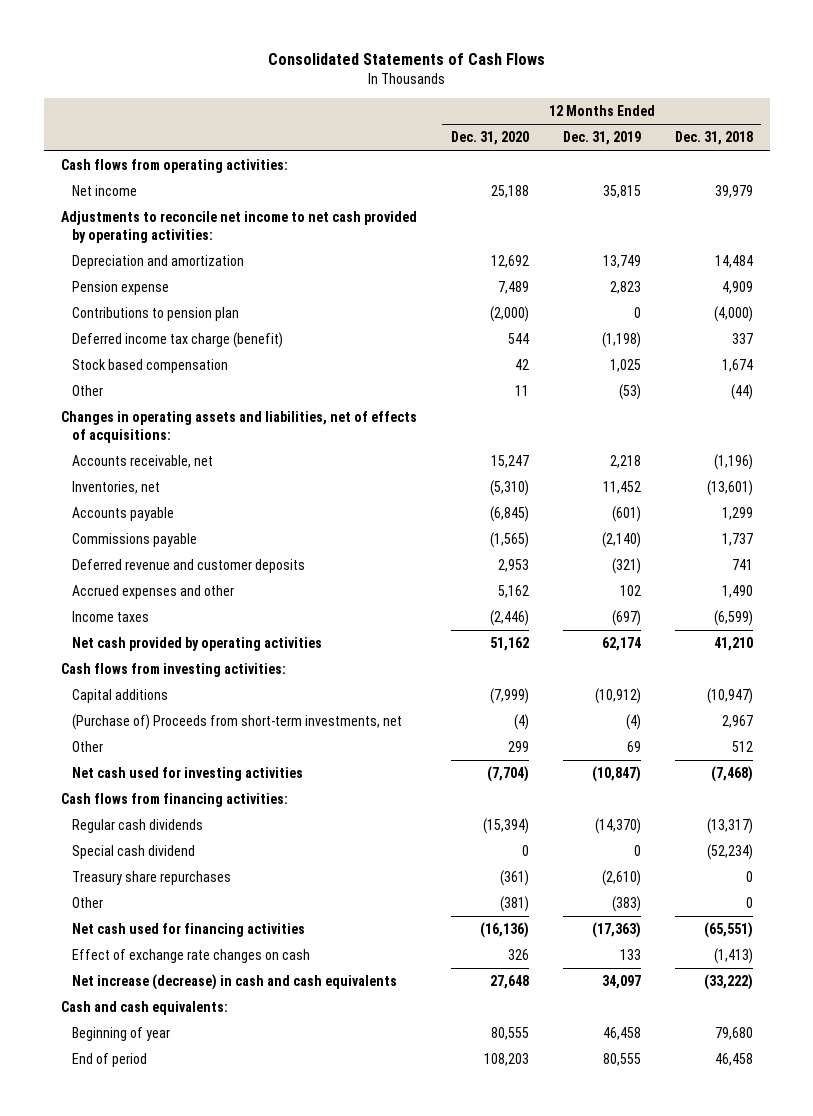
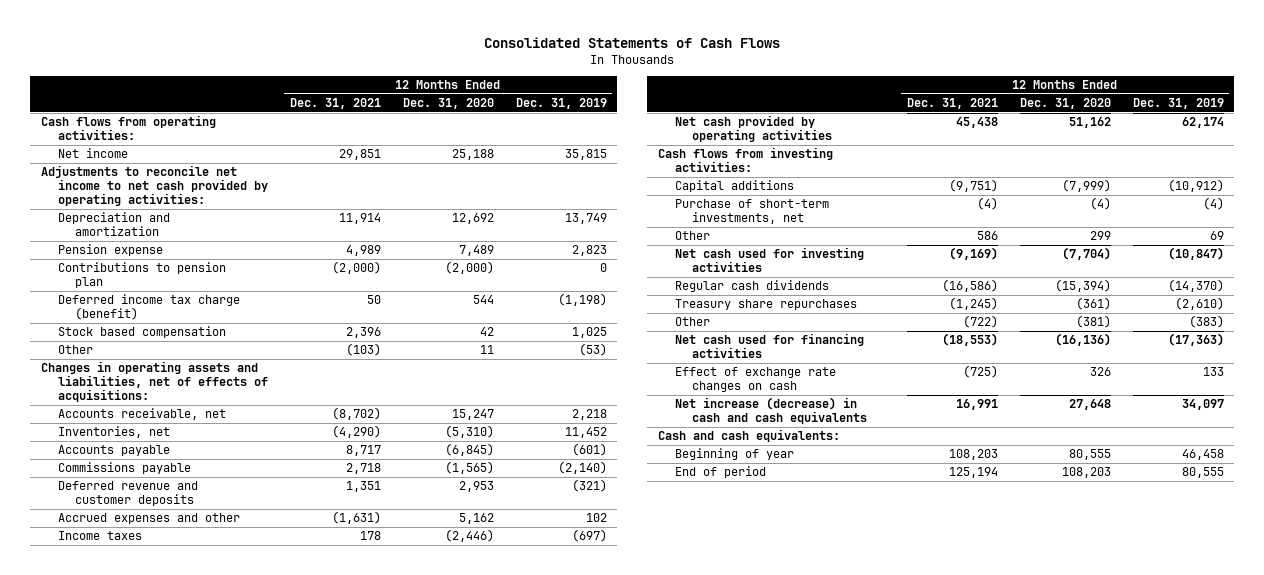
[674,131,753,146] Dec. 31, 2018 -> none
none -> [289,98,381,110] Dec. 31, 2021
[72,714,403,731] (Purchase of) Proceeds from short-term investments, net -> [675,199,830,225] Purchase of short-term investments, net
[60,793,288,808] Cash flows from financing activities: -> none
[72,845,196,860] Special cash dividend -> none

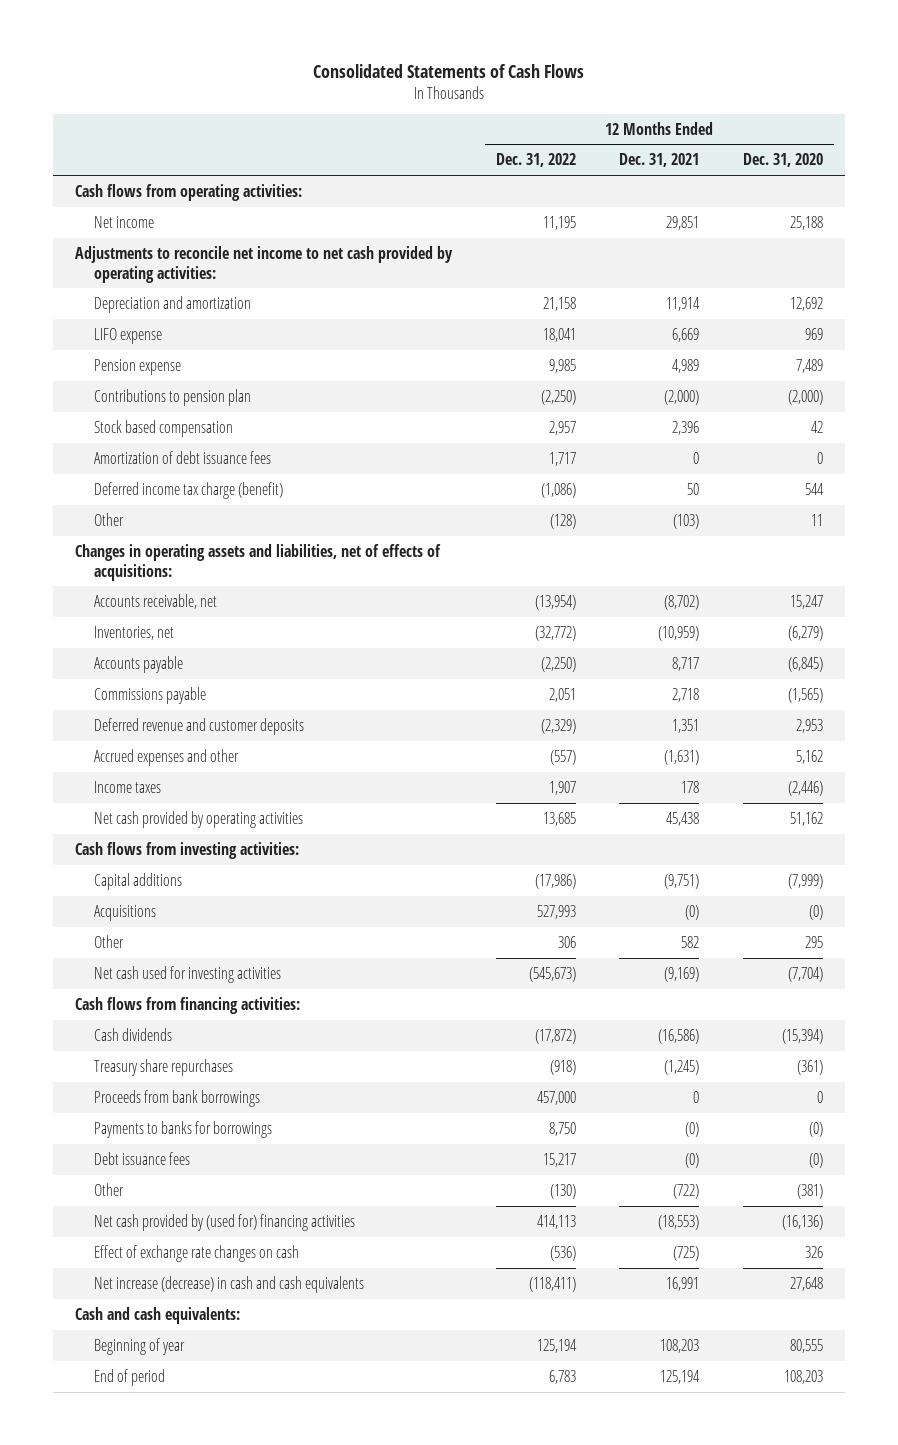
[515,98,607,110] Dec. 31, 2019 -> none
none -> [495,153,576,168] Dec. 31, 2022
none -> [94,327,163,344] LIFO expense
none -> [94,450,272,464] Amortization of debt issuance fees
[57,294,240,321] Deferred income tax charge (benefit) -> [94,481,284,499] Deferred income tax charge (benefit)
[331,425,381,439] (4,290) -> [658,625,700,641] (10,959)
[444,425,494,439] (5,310) -> [787,625,823,641] (6,279)
[675,199,830,225] Purchase of short-term investments, net -> none
none -> [94,904,157,921] Acquisitions
[976,231,998,241] 586 -> [681,935,700,948] 582
[1089,231,1111,241] 299 -> [804,935,823,948] 295
none -> [75,996,301,1014] Cash flows from financing activities:
[675,280,830,293] Regular cash dividends -> [94,1027,173,1041] Cash dividends
none -> [94,1089,261,1107] Proceeds from bank borrowings
none -> [94,1120,273,1138] Payments to banks for borrowings
none -> [94,1151,191,1165] Debt issuance fees
[675,333,865,359] Net cash used for financing activities -> [94,1213,356,1231] Net cash provided by (used for) financing activities

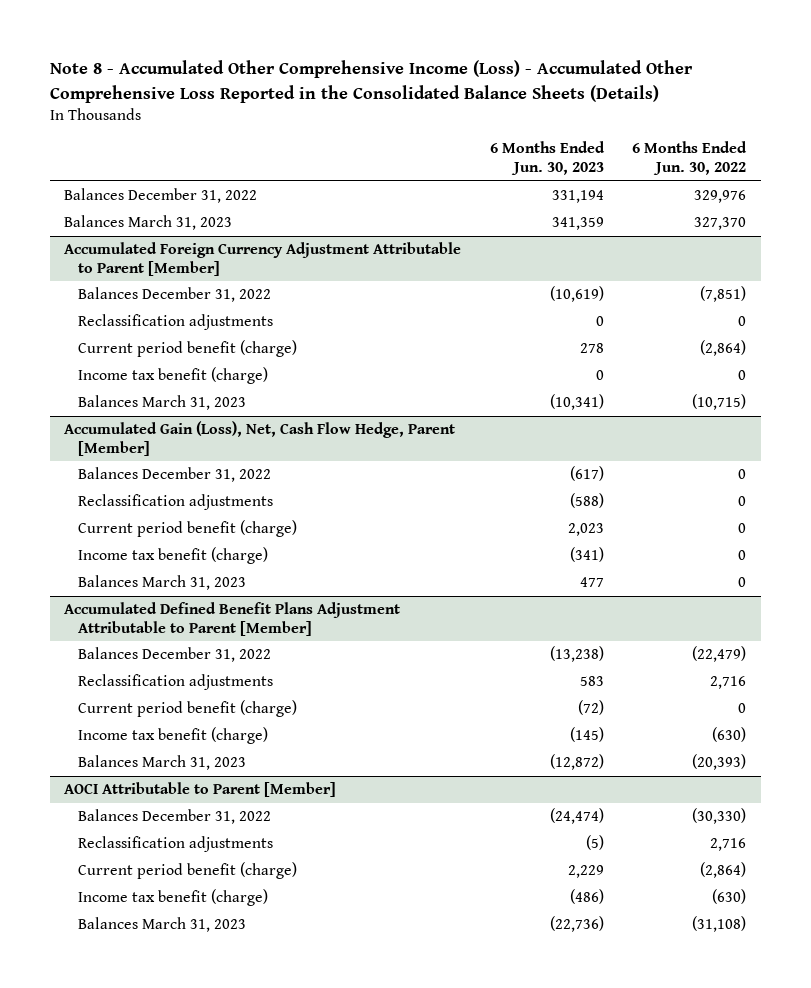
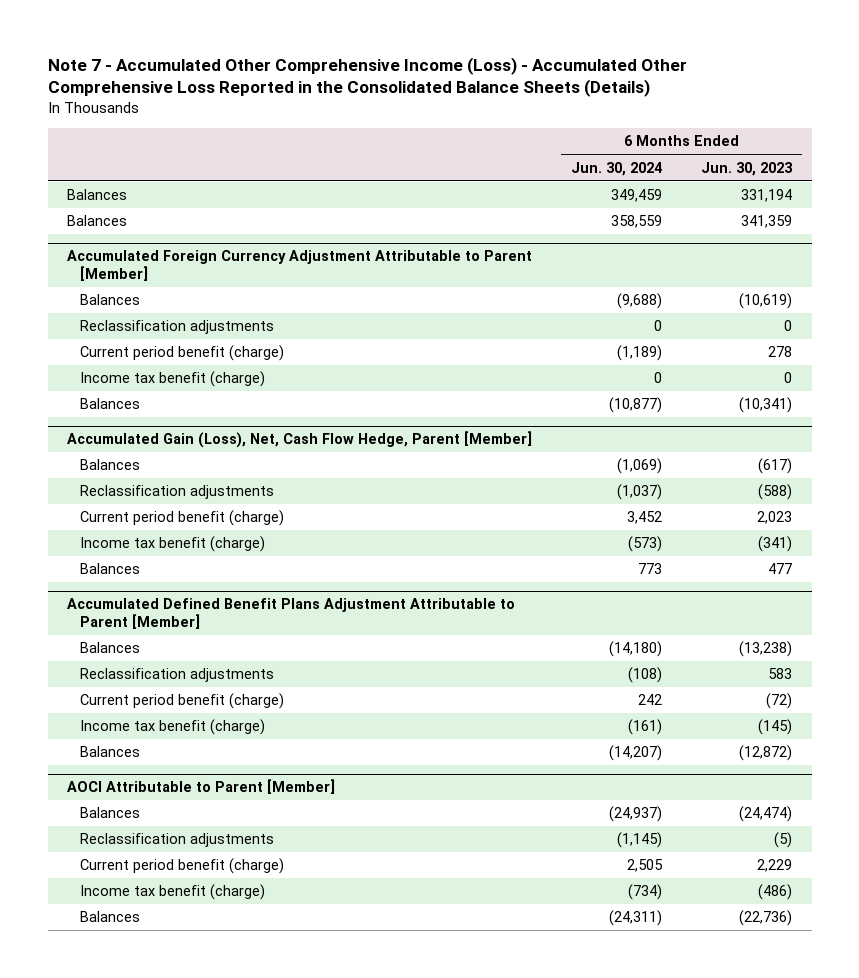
[50,60,694,103] Note 8 - Accumulated Other Comprehensive Income (Loss) - Accumulated Other Comprehensive Loss Reported in the Consolidated Balance Sheets (Details) -> [47,56,687,98] Note 7 - Accumulated Other Comprehensive Income (Loss) - Accumulated Other Comprehensive Loss Reported in the Consolidated Balance Sheets (Details)
[632,141,748,175] 6 Months Ended Jun. 30, 2022 -> none
none -> [571,161,663,176] Jun. 30, 2024
[64,188,258,204] Balances December 31, 2022 -> [67,189,128,201] Balances
[64,215,233,231] Balances March 31, 2023 -> [67,215,128,227] Balances
[78,287,272,303] Balances December 31, 2022 -> [79,294,140,306] Balances
[78,395,247,411] Balances March 31, 2023 -> [79,398,140,410] Balances
[78,467,272,483] Balances December 31, 2022 -> [79,459,140,471] Balances
[78,575,247,591] Balances March 31, 2023 -> [79,563,140,575] Balances
[78,647,272,663] Balances December 31, 2022 -> [79,642,140,654] Balances
[78,755,247,771] Balances March 31, 2023 -> [79,746,140,758] Balances
[78,809,272,825] Balances December 31, 2022 -> [79,807,140,819] Balances
[78,917,247,933] Balances March 31, 2023 -> [79,911,140,923] Balances

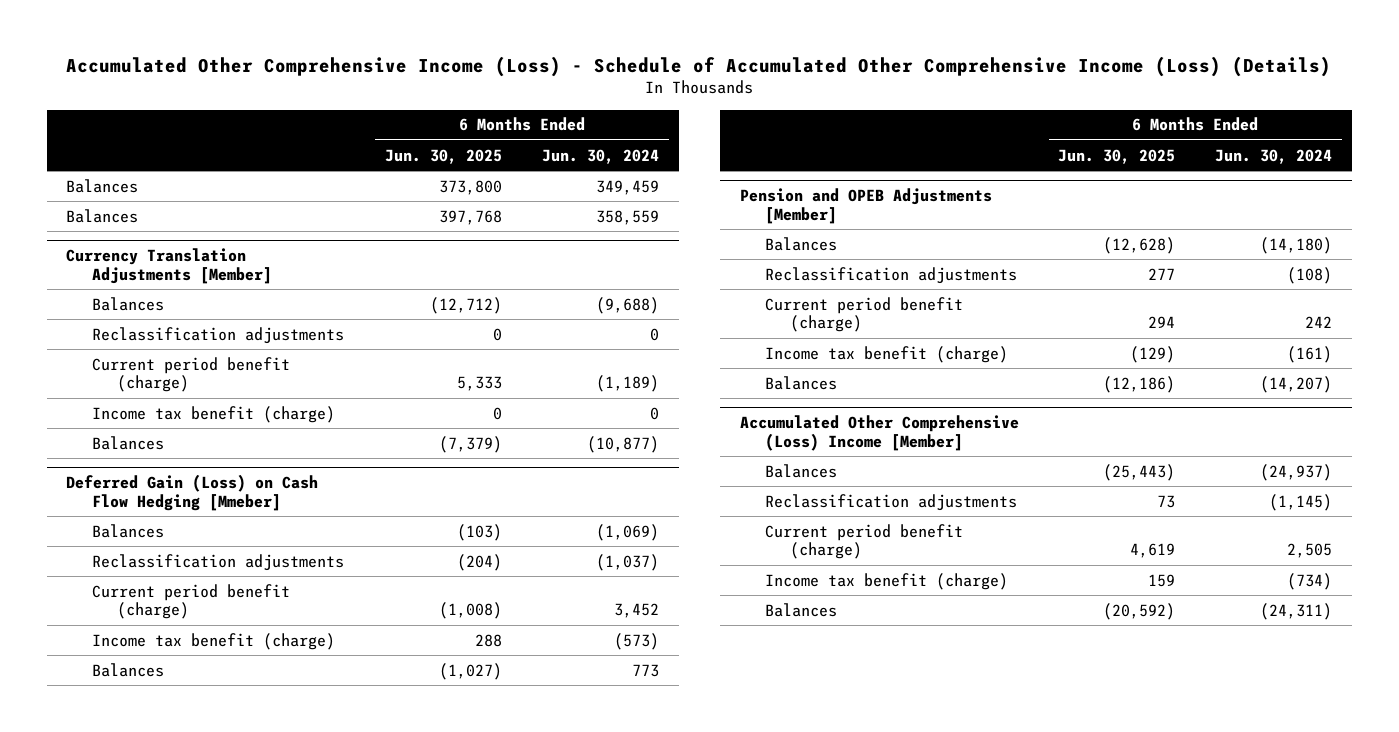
[47,56,687,98] Note 7 - Accumulated Other Comprehensive Income (Loss) - Accumulated Other Comprehensive Loss Reported in the Consolidated Balance Sheets (Details) -> [66,55,1332,77] Accumulated Other Comprehensive Income (Loss) - Schedule of Accumulated Other Comprehensive Income (Loss) (Details)
[701,161,794,176] Jun. 30, 2023 -> none
none -> [385,148,503,164] Jun. 30, 2025
[67,250,533,282] Accumulated Foreign Currency Adjustment Attributable to Parent [Member] -> [66,248,272,284] Currency Translation Adjustments [Member]
[67,431,533,449] Accumulated Gain (Loss), Net, Cash Flow Hedge, Parent [Member] -> [66,474,319,511] Deferred Gain (Loss) on Cash Flow Hedging [Mmeber]
[67,598,516,630] Accumulated Defined Benefit Plans Adjustment Attributable to Parent [Member] -> [739,188,992,224] Pension and OPEB Adjustments [Member]
[67,779,336,795] AOCI Attributable to Parent [Member] -> [739,415,1019,451] Accumulated Other Comprehensive (Loss) Income [Member]

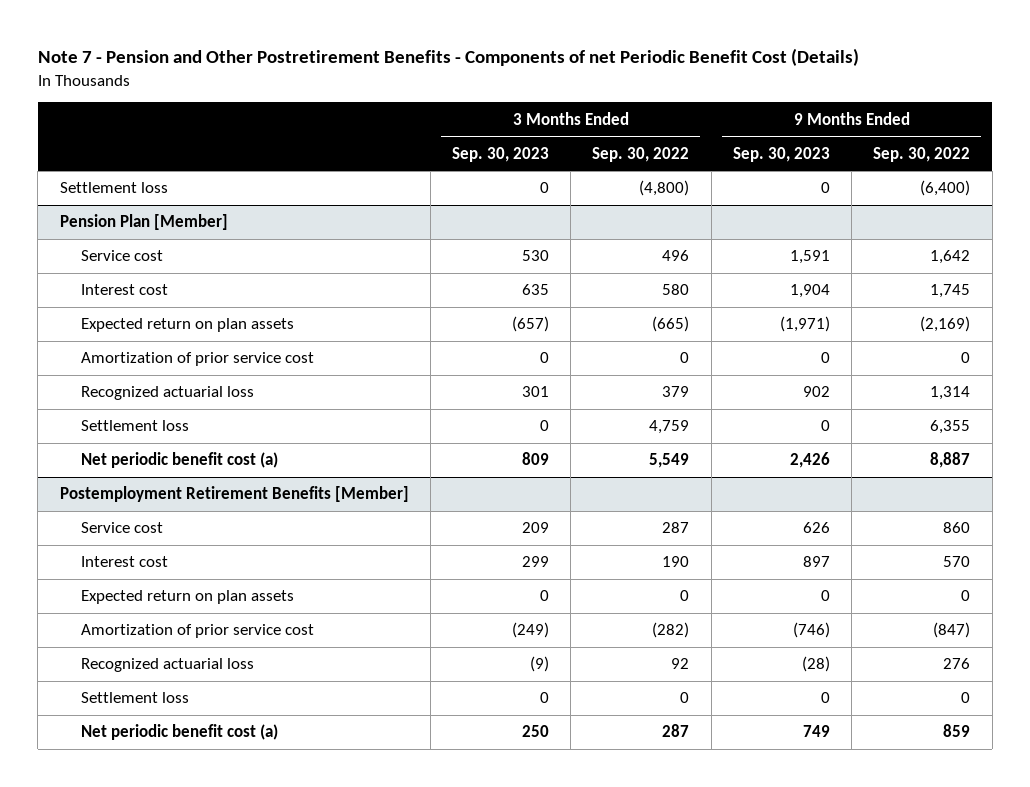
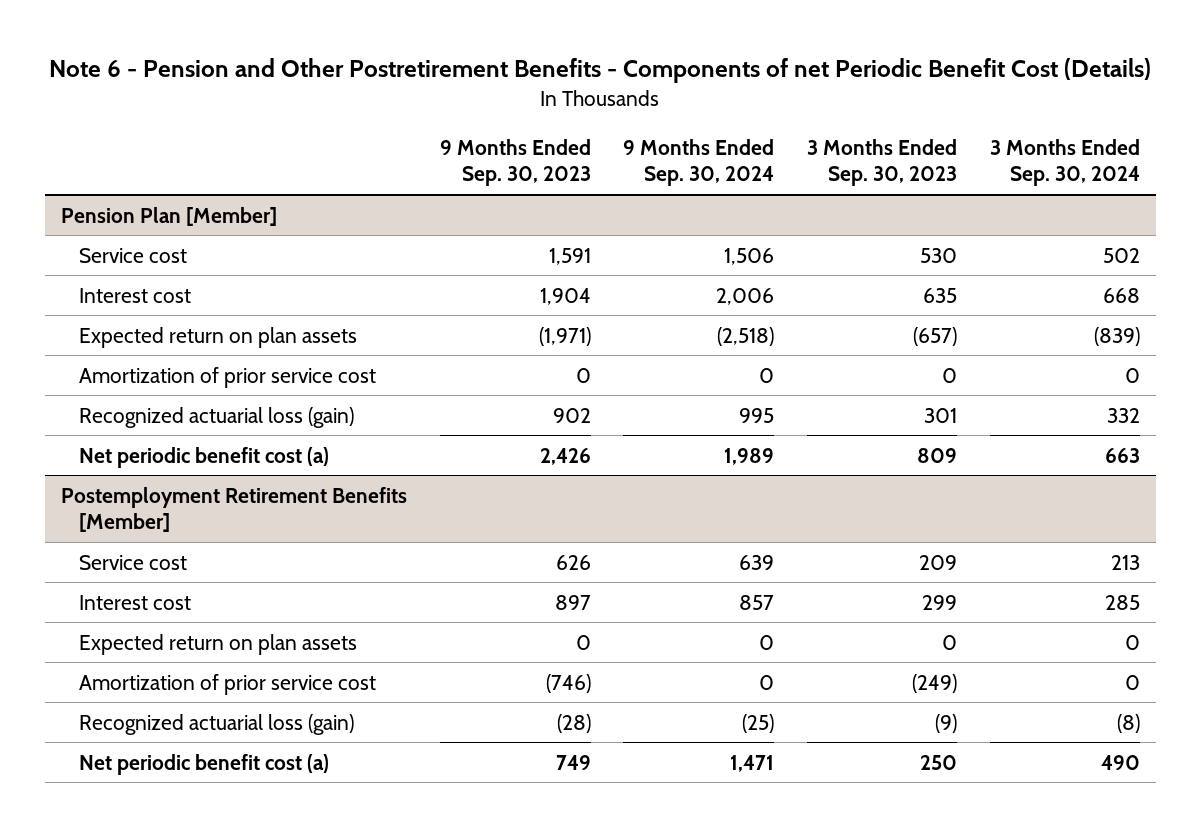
[37,48,859,67] Note 7 - Pension and Other Postretirement Benefits - Components of net Periodic Benefit Cost (Details) -> [49,58,1152,84] Note 6 - Pension and Other Postretirement Benefits - Components of net Periodic Benefit Cost (Details)
[592,146,690,162] Sep. 30, 2022 -> none
[873,146,971,162] Sep. 30, 2022 -> none
none -> [623,138,775,187] 9 Months Ended Sep. 30, 2024
none -> [989,138,1140,187] 3 Months Ended Sep. 30, 2024
[59,182,168,194] Settlement loss -> none
[81,420,190,432] Settlement loss -> none
[81,386,255,401] Recognized actuarial loss -> [79,406,355,428] Recognized actuarial loss (gain)
[81,692,190,704] Settlement loss -> none
[81,658,255,673] Recognized actuarial loss -> [79,713,355,735] Recognized actuarial loss (gain)

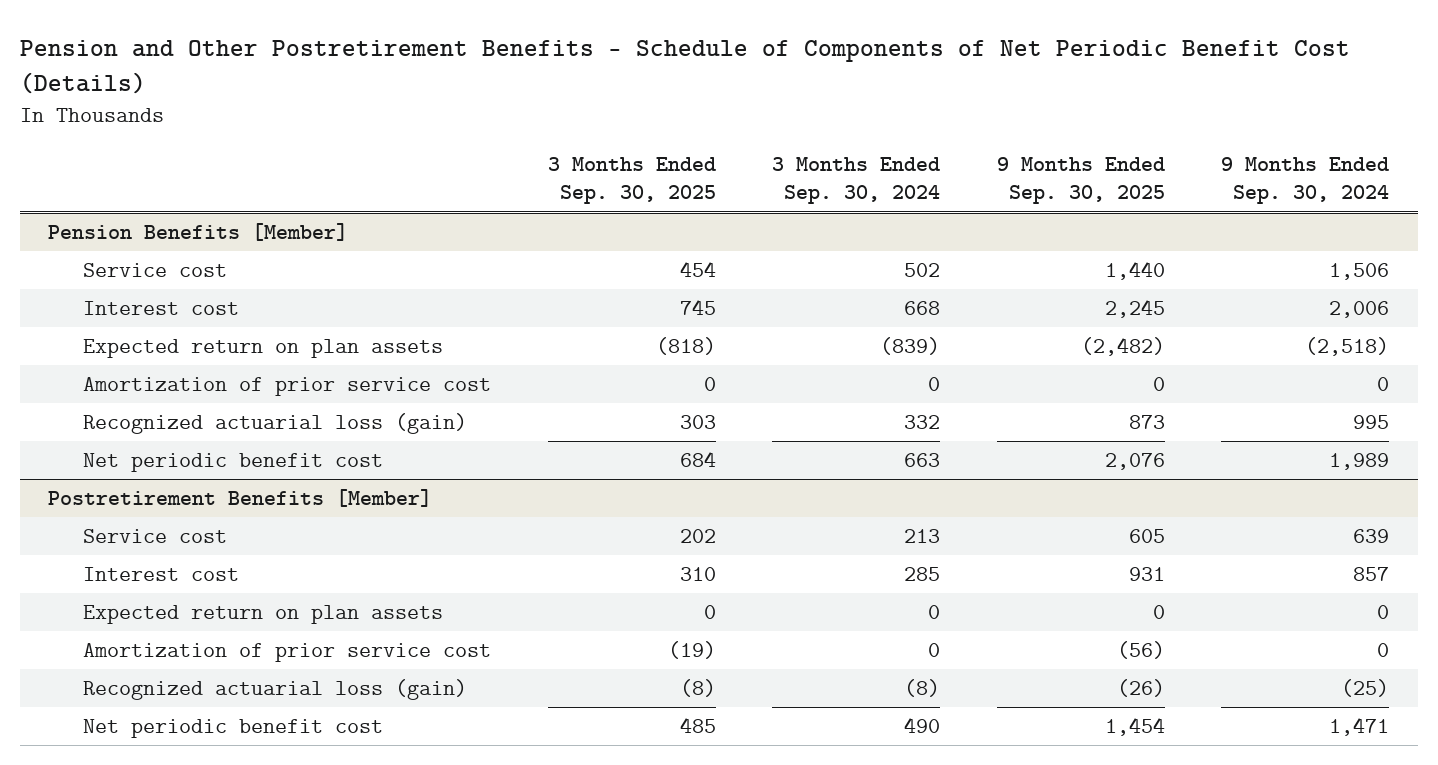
[49,58,1152,84] Note 6 - Pension and Other Postretirement Benefits - Components of net Periodic Benefit Cost (Details) -> [20,39,1351,94] Pension and Other Postretirement Benefits - Schedule of Components of Net Periodic Benefit Cost (Details)
[439,138,591,187] 9 Months Ended Sep. 30, 2023 -> none
[806,138,957,187] 3 Months Ended Sep. 30, 2023 -> none
none -> [547,156,716,205] 3 Months Ended Sep. 30, 2025
none -> [996,156,1165,205] 9 Months Ended Sep. 30, 2025
[60,206,277,226] Pension Plan [Member] -> [48,223,349,242] Pension Benefits [Member]
[79,446,330,468] Net periodic benefit cost (a) -> [83,453,384,473] Net periodic benefit cost
[60,486,407,533] Postemployment Retirement Benefits [Member] -> [48,489,433,508] Postretirement Benefits [Member]
[79,753,330,775] Net periodic benefit cost (a) -> [83,719,384,739] Net periodic benefit cost

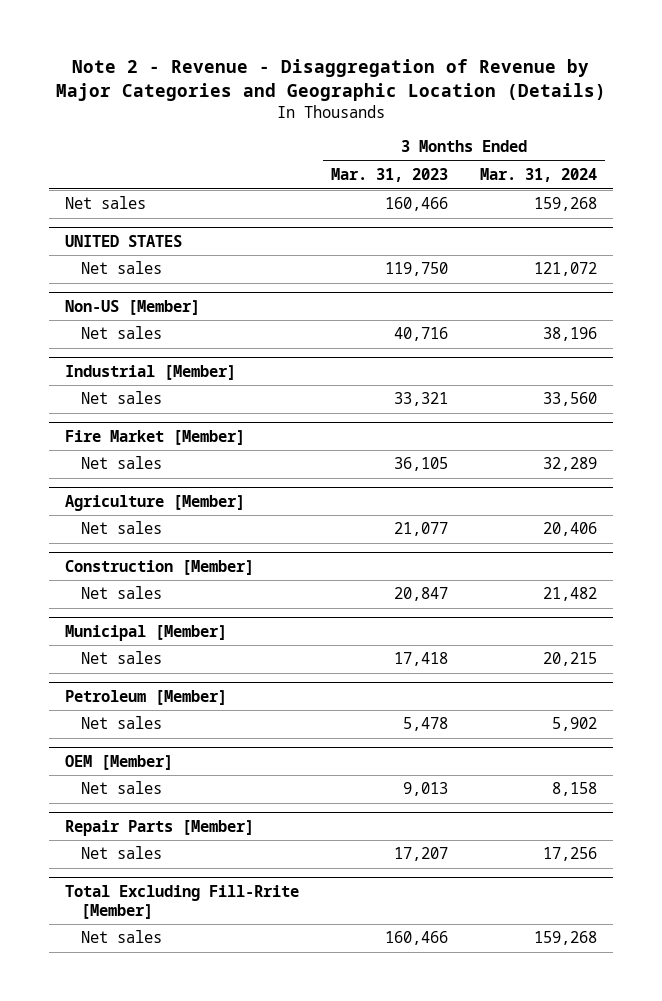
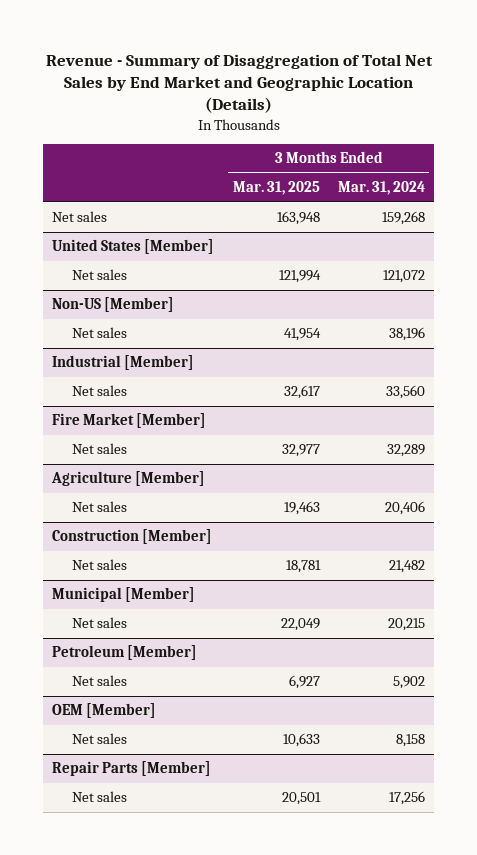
[55,58,606,101] Note 2 - Revenue - Disaggregation of Revenue by Major Categories and Geographic Location (Details) -> [45,53,433,114] Revenue - Summary of Disaggregation of Total Net Sales by End Market and Geographic Location (Details)
[330,168,448,183] Mar. 31, 2023 -> none
none -> [232,181,320,196] Mar. 31, 2025
[65,234,183,247] UNITED STATES -> [52,239,215,255] United States [Member]
[65,884,300,919] Total Excluding Fill-Rrite [Member] -> none
[81,930,163,944] Net sales -> none

